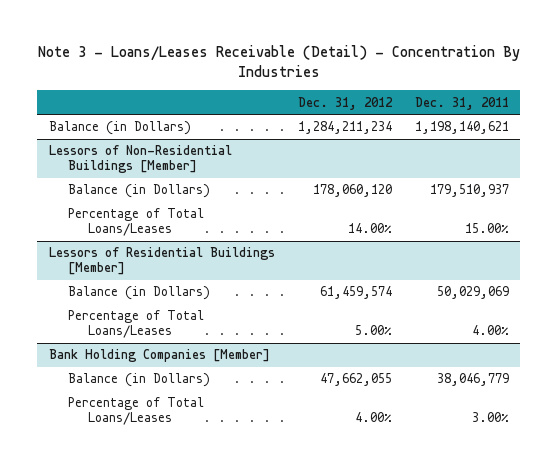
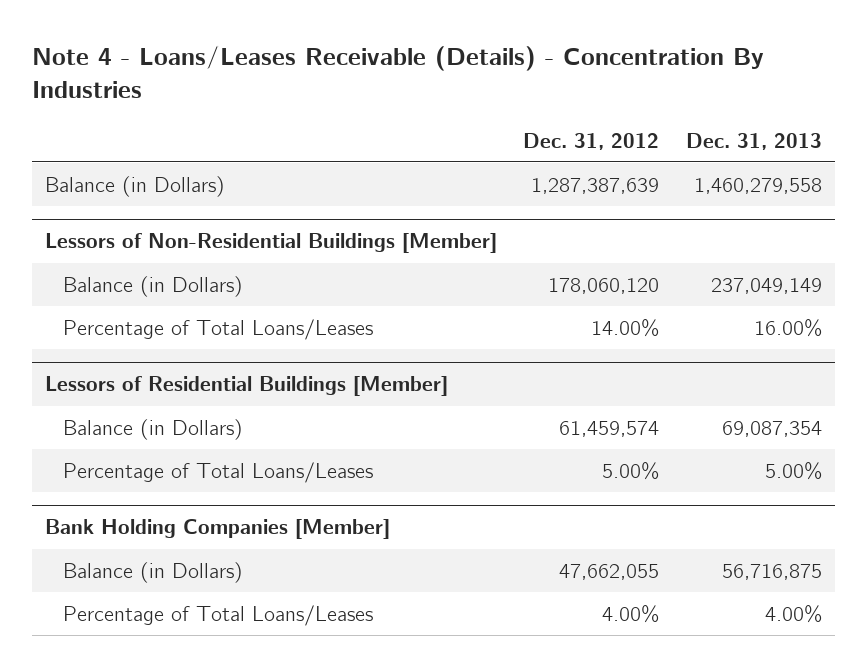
[37,45,520,78] Note 3 - Loans/Leases Receivable (Detail) - Concentration By Industries -> [31,44,764,98] Note 4 - Loans/Leases Receivable (Details) - Concentration By Industries
[414,96,509,110] Dec. 31, 2011 -> none
none -> [686,132,823,150] Dec. 31, 2013
[297,121,392,135] 1,284,211,234 -> [531,177,660,194] 1,287,387,639

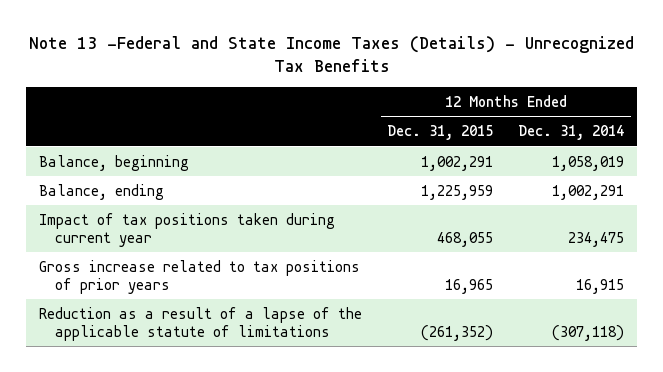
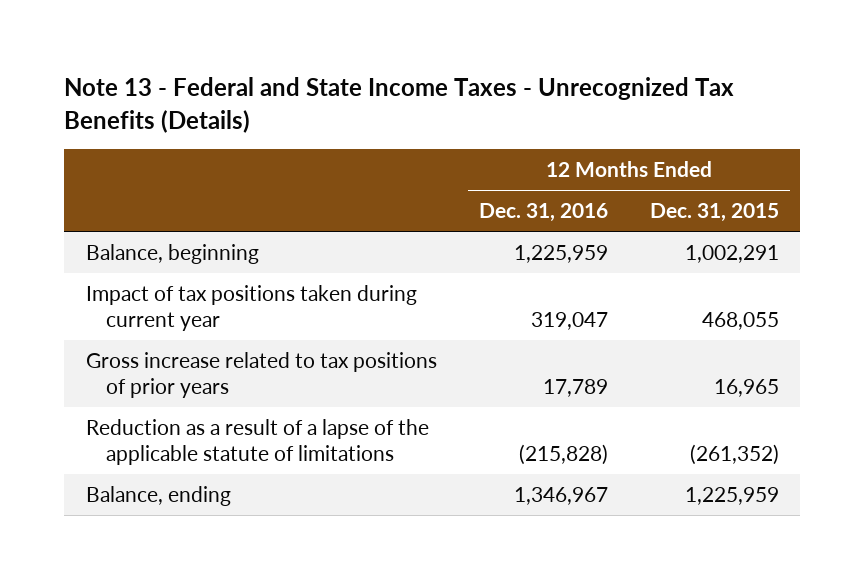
[28,36,634,73] Note 13 -Federal and State Income Taxes (Details) - Unrecognized Tax Benefits -> [64,77,735,133] Note 13 - Federal and State Income Taxes - Unrecognized Tax Benefits (Details)
[518,125,625,141] Dec. 31, 2014 -> none
none -> [478,203,608,223] Dec. 31, 2016
[38,183,164,200] Balance, ending -> [85,485,231,506] Balance, ending

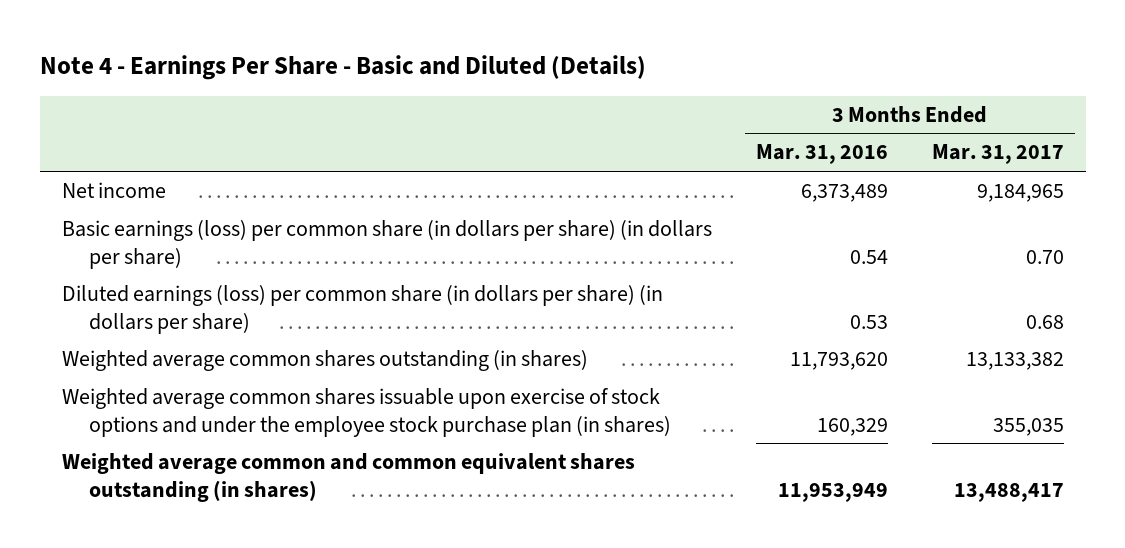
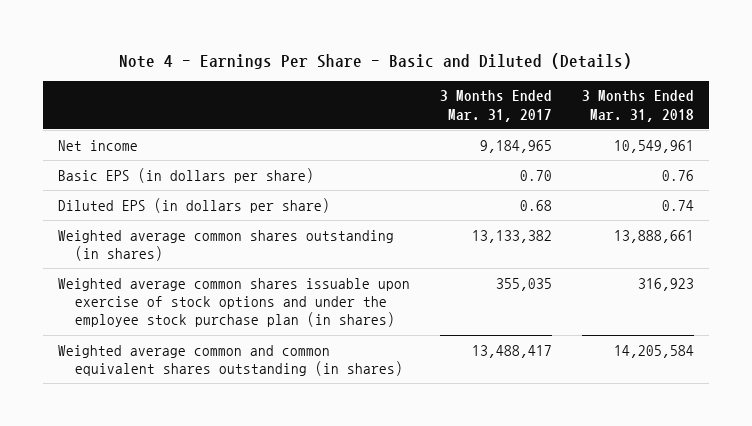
[755,144,888,165] Mar. 31, 2016 -> none
none -> [582,90,695,122] 3 Months Ended Mar. 31, 2018
[61,220,712,269] Basic earnings (loss) per common share (in dollars per share) (in dollars per share) -> [58,167,315,183] Basic EPS (in dollars per share)
[61,285,663,334] Diluted earnings (loss) per common share (in dollars per share) (in dollars per share) -> [58,197,331,213] Diluted EPS (in dollars per share)

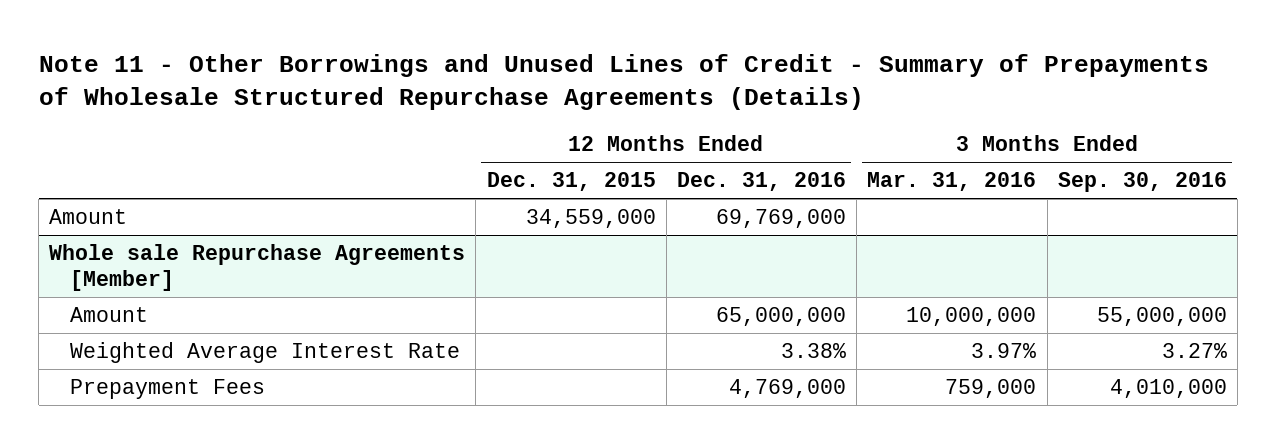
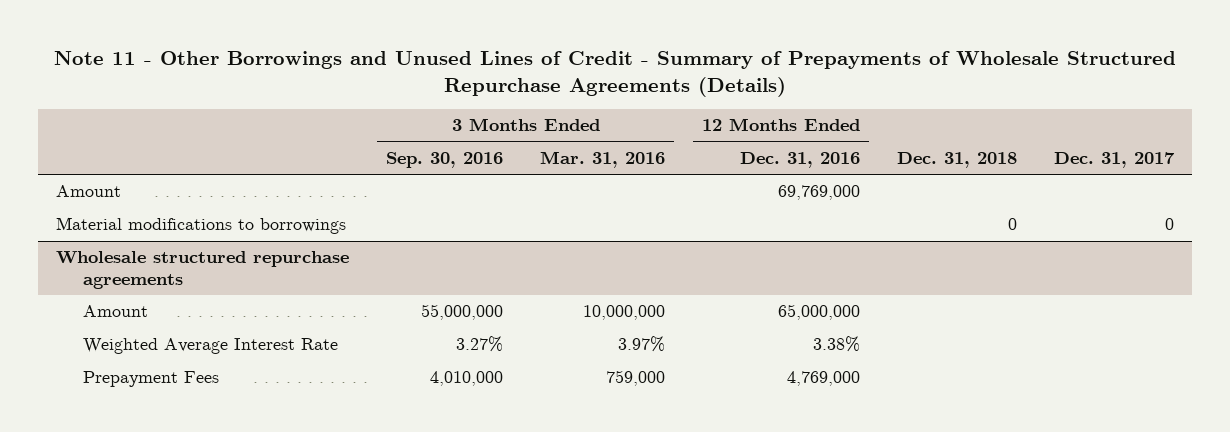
[486,172,656,192] Dec. 31, 2015 -> none
none -> [896,151,1017,168] Dec. 31, 2018
none -> [1053,151,1175,168] Dec. 31, 2017
none -> [56,217,347,235] Material modifications to borrowings
[49,244,466,291] Whole sale Repurchase Agreements [Member] -> [56,251,350,289] Wholesale structured repurchase agreements

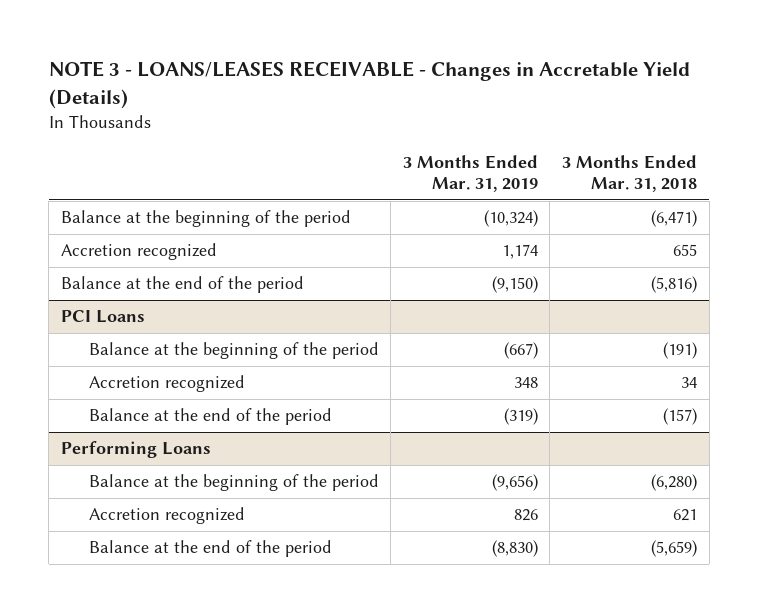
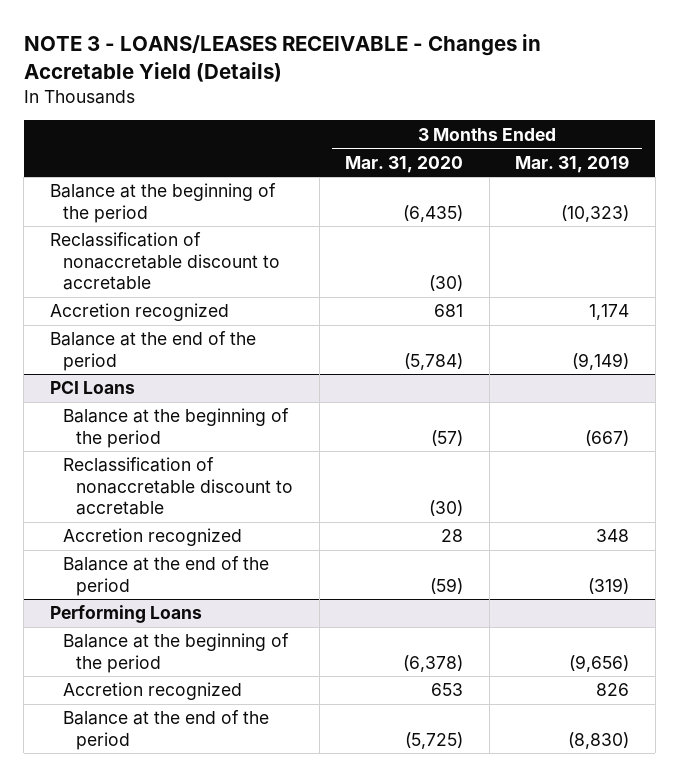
[561,155,697,193] 3 Months Ended Mar. 31, 2018 -> none
none -> [345,155,464,173] Mar. 31, 2020
[483,210,538,228] (10,324) -> [561,204,630,222] (10,323)
none -> [49,232,280,291] Reclassification of nonaccretable discount to accretable
[491,276,538,294] (9,150) -> [572,352,630,370] (9,149)
none -> [62,457,294,516] Reclassification of nonaccretable discount to accretable

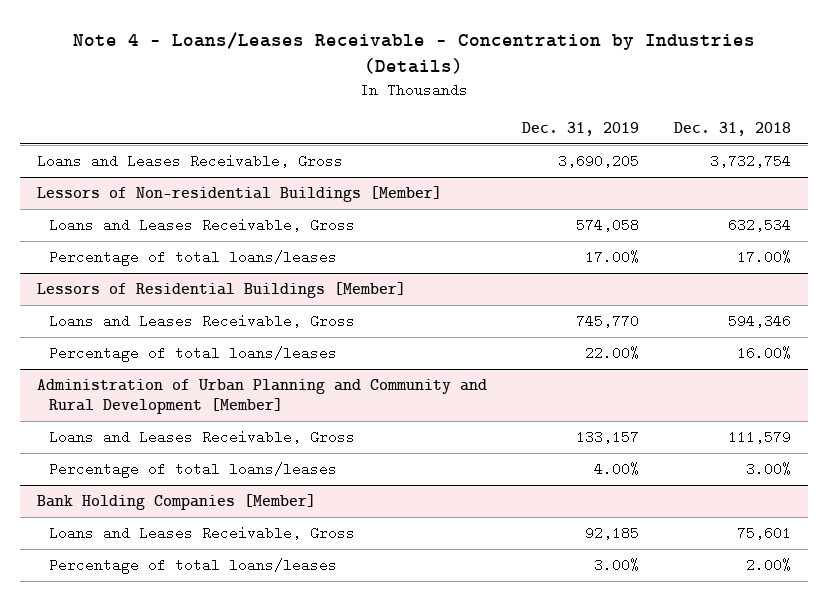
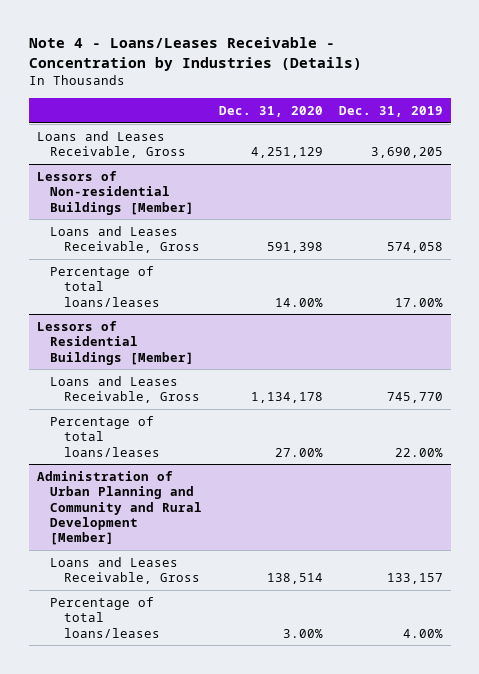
[673,121,791,136] Dec. 31, 2018 -> none
none -> [218,105,323,117] Dec. 31, 2020
[37,494,317,511] Bank Holding Companies [Member] -> none
[49,526,356,541] Loans and Leases Receivable, Gross -> none
[49,558,338,575] Percentage of total loans/leases -> none

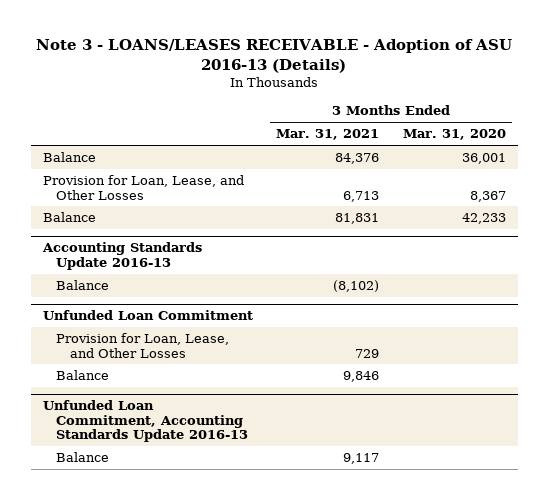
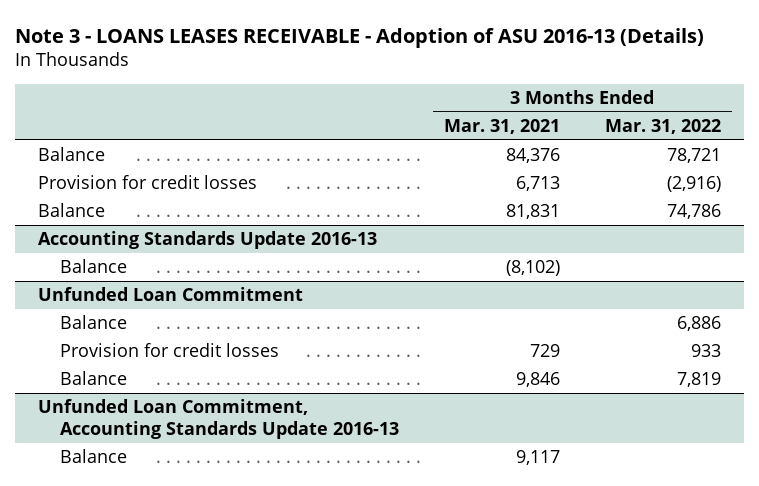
[36,39,513,73] Note 3 - LOANS/LEASES RECEIVABLE - Adoption of ASU 2016-13 (Details) -> [15,27,705,48] Note 3 - LOANS LEASES RECEIVABLE - Adoption of ASU 2016-13 (Details)
[403,129,507,141] Mar. 31, 2020 -> none
none -> [605,118,722,134] Mar. 31, 2022
[42,175,244,200] Provision for Loan, Lease, and Other Losses -> [38,175,258,190] Provision for credit losses
none -> [59,315,127,330] Balance
[56,333,230,358] Provision for Loan, Lease, and Other Losses -> [59,343,279,358] Provision for credit losses

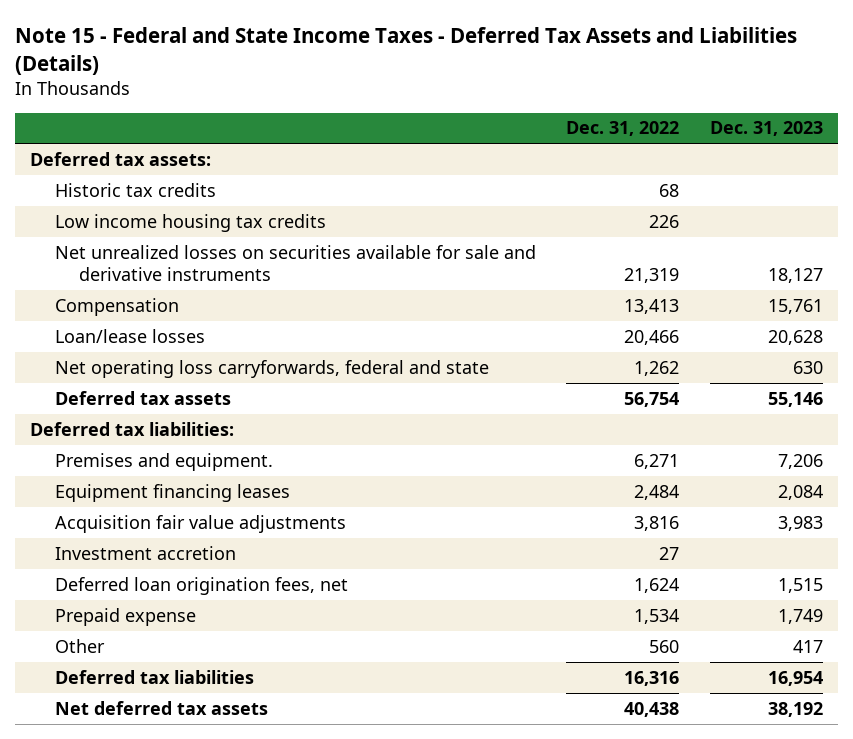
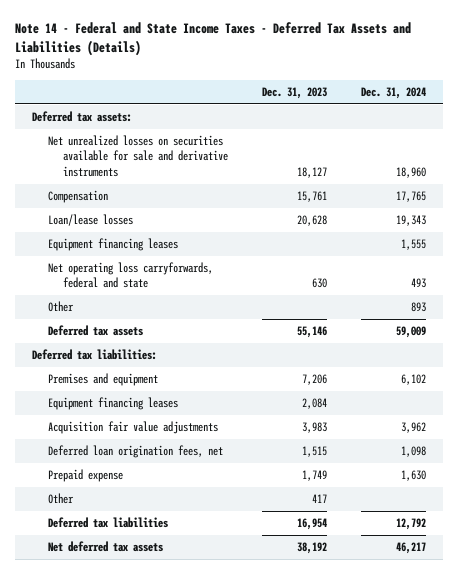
[14,26,797,75] Note 15 - Federal and State Income Taxes - Deferred Tax Assets and Liabilities (Details) -> [14,22,411,56] Note 14 - Federal and State Income Taxes - Deferred Tax Assets and Liabilities (Details)
[566,121,680,137] Dec. 31, 2022 -> none
none -> [361,86,427,99] Dec. 31, 2024
[54,182,216,197] Historic tax credits -> none
[54,213,326,232] Low income housing tax credits -> none
none -> [47,238,178,252] Equipment financing leases
none -> [47,301,74,313] Other
[54,452,273,471] Premises and equipment. -> [47,373,158,387] Premises and equipment
[54,545,236,560] Investment accretion -> none

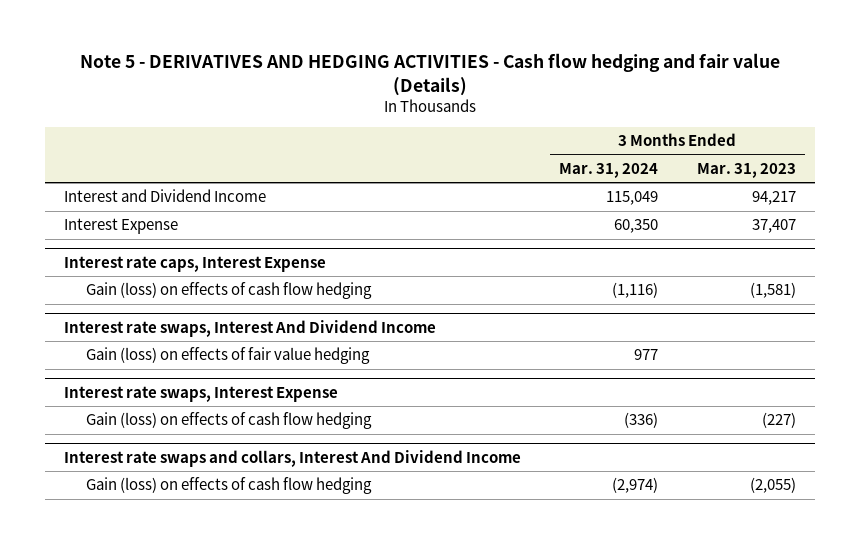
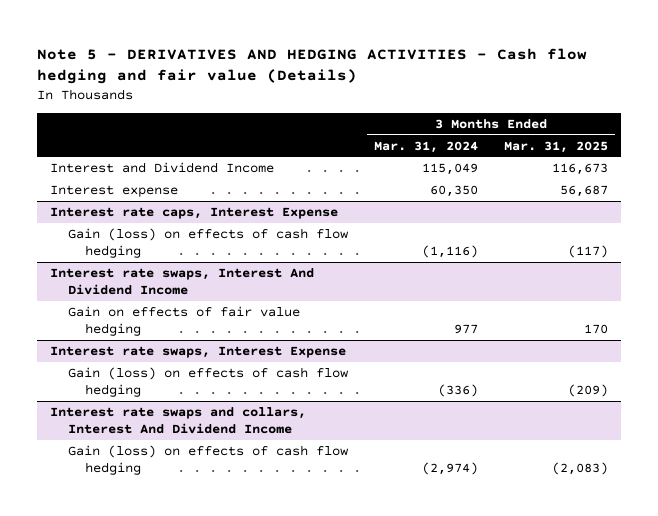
[696,162,796,178] Mar. 31, 2023 -> none
none -> [504,140,609,153] Mar. 31, 2025
[63,218,178,235] Interest Expense -> [49,184,178,197] Interest expense
[85,347,370,365] Gain (loss) on effects of fair value hedging -> [67,305,300,337] Gain on effects of fair value hedging

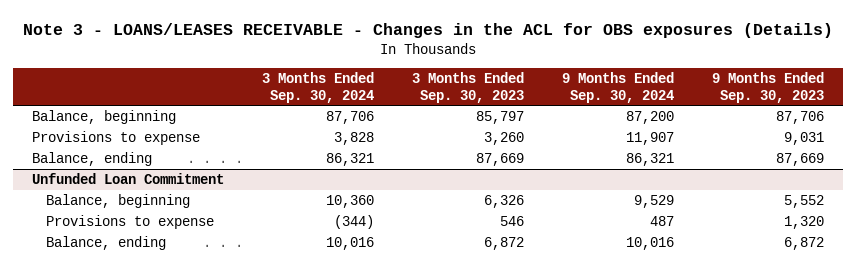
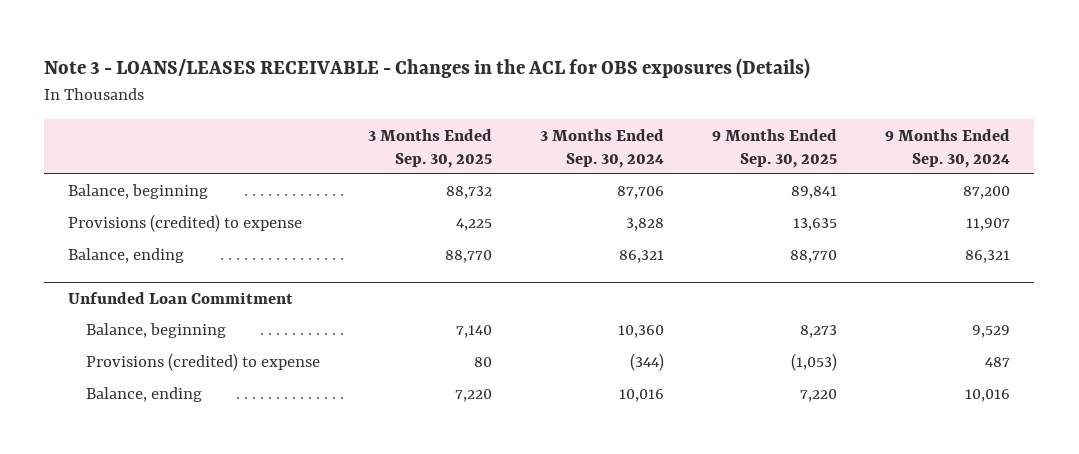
[411,72,524,103] 3 Months Ended Sep. 30, 2023 -> none
[712,72,825,103] 9 Months Ended Sep. 30, 2023 -> none
none -> [367,128,492,168] 3 Months Ended Sep. 30, 2025
none -> [712,128,838,168] 9 Months Ended Sep. 30, 2025
[31,131,200,146] Provisions to expense -> [68,214,303,233] Provisions (credited) to expense
[45,215,214,230] Provisions to expense -> [85,353,320,372] Provisions (credited) to expense

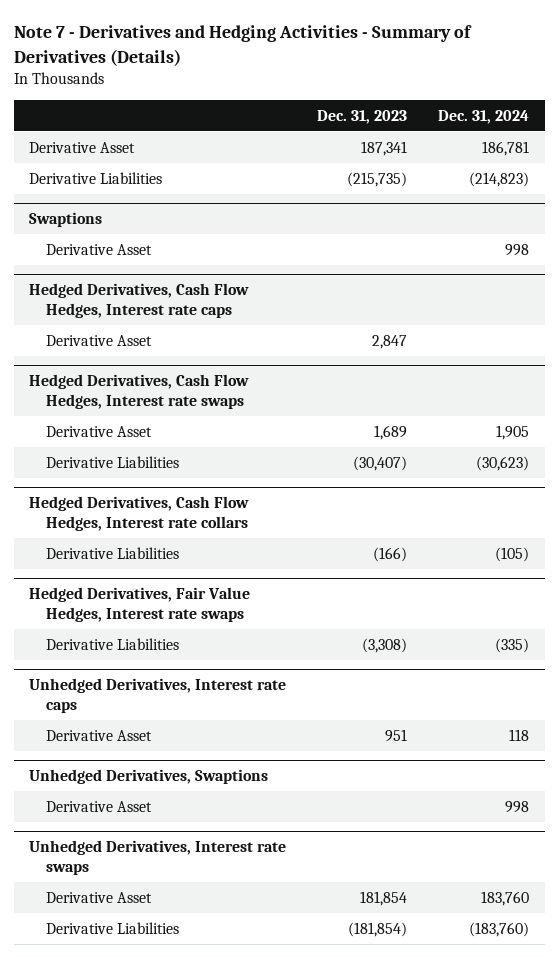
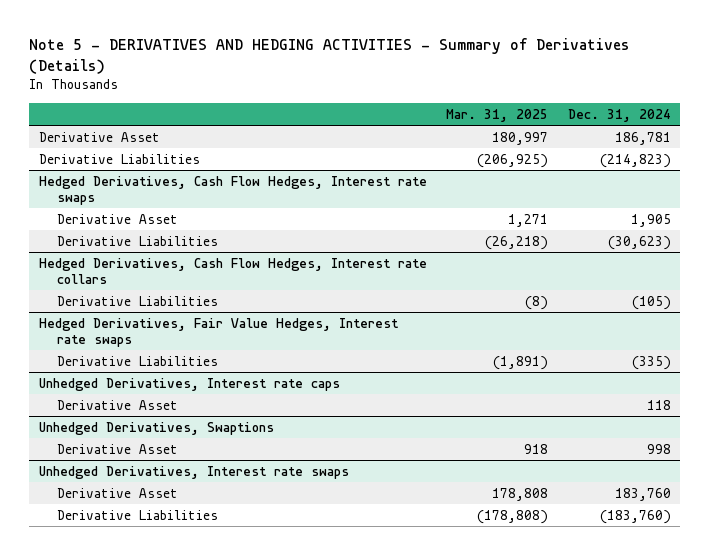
[13,25,472,66] Note 7 - Derivatives and Hedging Activities - Summary of Derivatives (Details) -> [29,38,630,75] Note 5 - DERIVATIVES AND HEDGING ACTIVITIES - Summary of Derivatives (Details)
[317,109,408,124] Dec. 31, 2023 -> none
none -> [446,108,549,122] Mar. 31, 2025
[29,212,103,228] Swaptions -> none
[45,243,152,255] Derivative Asset -> none
[29,283,250,318] Hedged Derivatives, Cash Flow Hedges, Interest rate caps -> none
[45,334,152,346] Derivative Asset -> none

